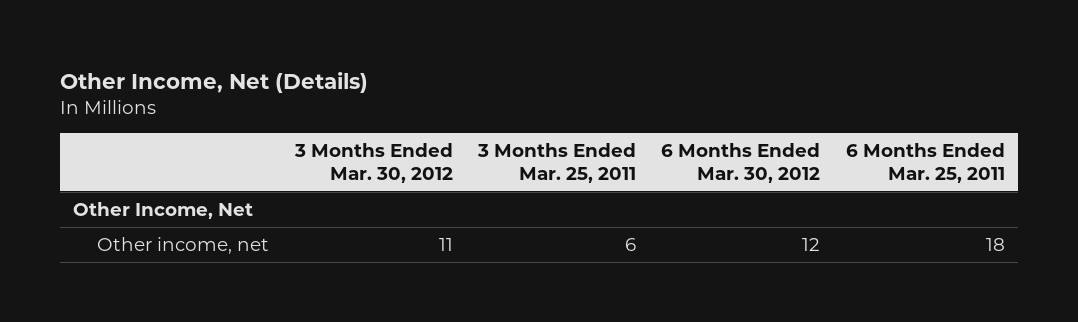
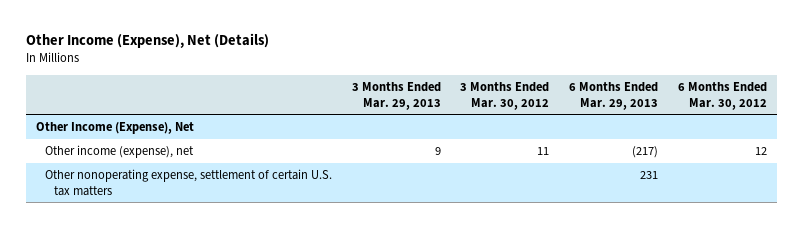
[60,72,369,94] Other Income, Net (Details) -> [25,33,269,49] Other Income (Expense), Net (Details)
[477,143,637,183] 3 Months Ended Mar. 25, 2011 -> none
[845,143,1005,183] 6 Months Ended Mar. 25, 2011 -> none
none -> [351,81,441,110] 3 Months Ended Mar. 29, 2013
none -> [569,81,659,110] 6 Months Ended Mar. 29, 2013
[72,202,253,220] Other Income, Net -> [35,121,194,134] Other Income (Expense), Net
[97,237,270,255] Other income, net -> [44,144,194,158] Other income (expense), net
none -> [44,168,332,196] Other nonoperating expense, settlement of certain U.S. tax matters

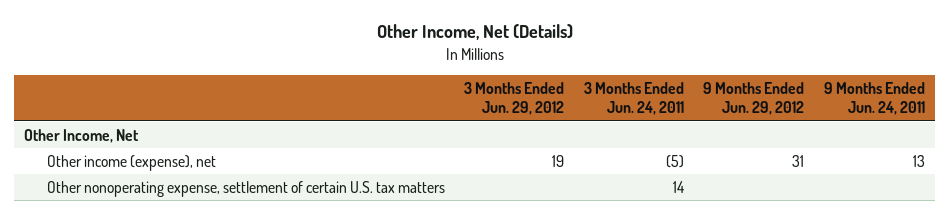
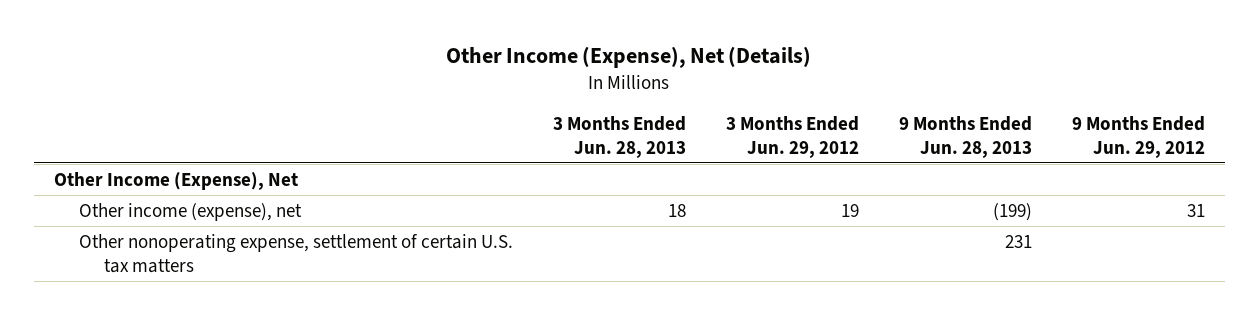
[376,24,573,41] Other Income, Net (Details) -> [446,46,812,69] Other Income (Expense), Net (Details)
[583,81,684,116] 3 Months Ended Jun. 24, 2011 -> none
[824,81,926,116] 9 Months Ended Jun. 24, 2011 -> none
none -> [552,115,686,159] 3 Months Ended Jun. 28, 2013
none -> [898,115,1032,159] 9 Months Ended Jun. 28, 2013
[23,128,139,143] Other Income, Net -> [53,171,298,190] Other Income (Expense), Net

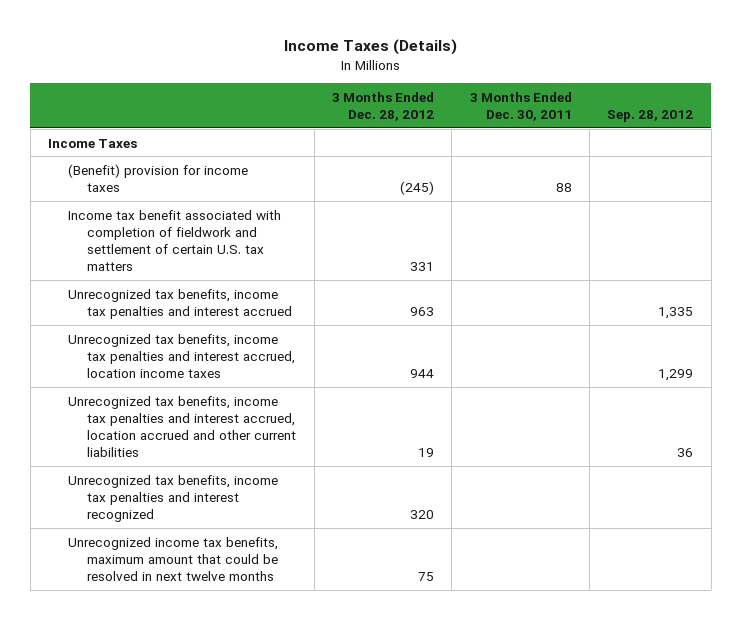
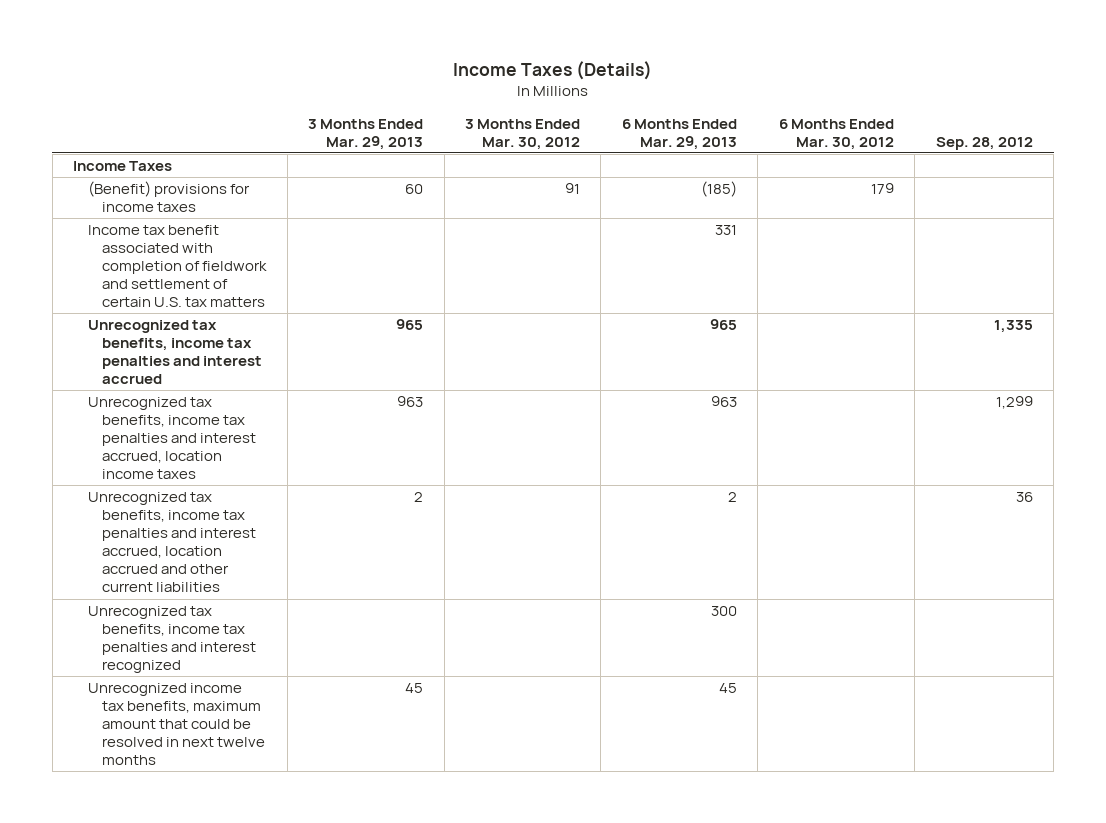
[332,91,435,121] 3 Months Ended Dec. 28, 2012 -> none
[469,91,572,121] 3 Months Ended Dec. 30, 2011 -> none
none -> [308,118,424,150] 3 Months Ended Mar. 29, 2013
none -> [464,118,580,150] 3 Months Ended Mar. 30, 2012
none -> [621,118,737,150] 6 Months Ended Mar. 29, 2013
none -> [778,118,894,150] 6 Months Ended Mar. 30, 2012
[67,163,248,192] (Benefit) provision for income taxes -> [87,181,250,213] (Benefit) provisions for income taxes

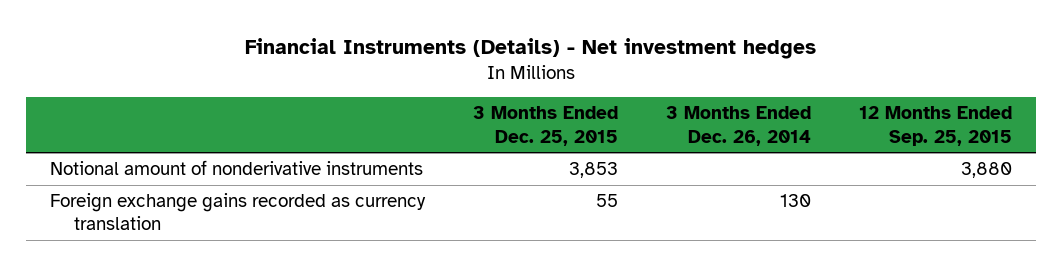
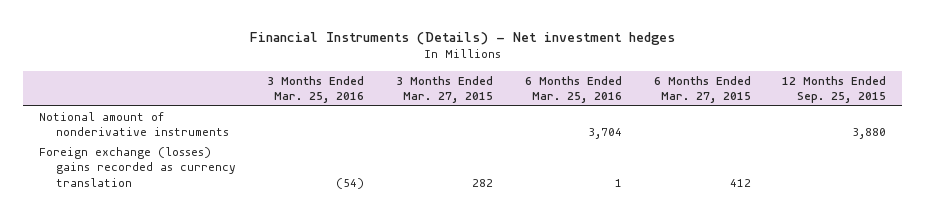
[472,106,618,146] 3 Months Ended Dec. 25, 2015 -> none
[665,106,811,146] 3 Months Ended Dec. 26, 2014 -> none
none -> [267,75,365,104] 3 Months Ended Mar. 25, 2016
none -> [396,75,494,104] 3 Months Ended Mar. 27, 2015
none -> [524,75,622,104] 6 Months Ended Mar. 25, 2016
none -> [653,75,751,104] 6 Months Ended Mar. 27, 2015
[49,193,426,231] Foreign exchange gains recorded as currency translation -> [38,147,236,187] Foreign exchange (losses) gains recorded as currency translation

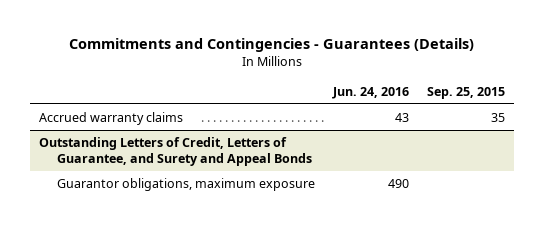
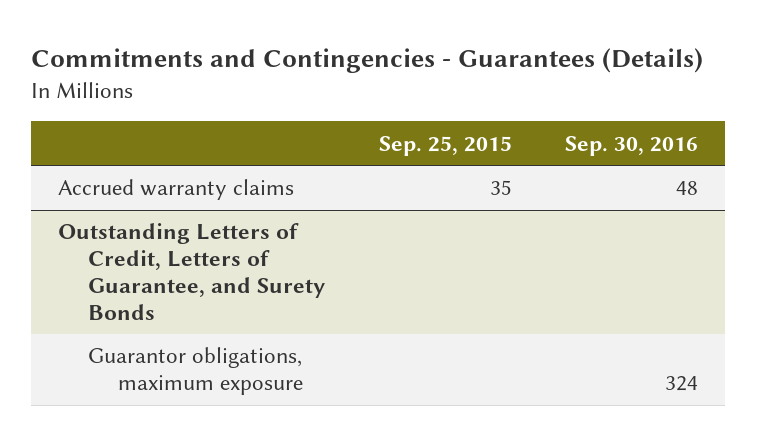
[331,86,409,99] Jun. 24, 2016 -> none
none -> [565,135,699,156] Sep. 30, 2016
[38,136,312,166] Outstanding Letters of Credit, Letters of Guarantee, and Surety and Appeal Bonds -> [58,223,326,321] Outstanding Letters of Credit, Letters of Guarantee, and Surety Bonds

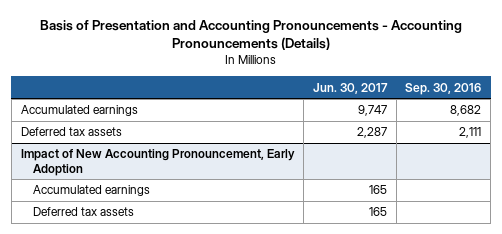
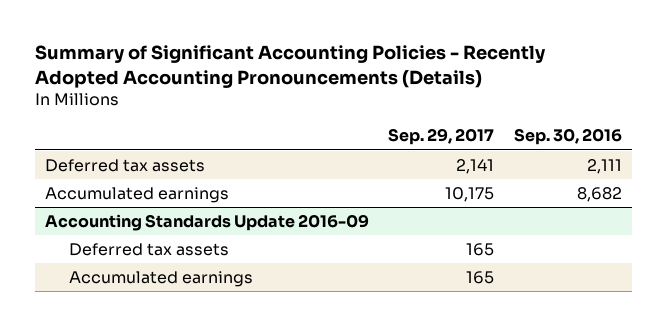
[40,19,463,51] Basis of Presentation and Accounting Pronouncements - Accounting Pronouncements (Details) -> [34,45,546,88] Summary of Significant Accounting Policies - Recently Adopted Accounting Pronouncements (Details)
[312,82,388,94] Jun. 30, 2017 -> none
none -> [388,128,495,146] Sep. 29, 2017
[20,149,295,176] Impact of New Accounting Pronouncement, Early Adoption -> none
[33,185,151,197] Accumulated earnings -> none
[33,207,135,217] Deferred tax assets -> none
[20,105,138,117] Accumulated earnings -> [44,186,229,203] Accumulated earnings
none -> [44,213,369,231] Accounting Standards Update 2016-09
none -> [69,242,230,256] Deferred tax assets
none -> [69,270,254,287] Accumulated earnings

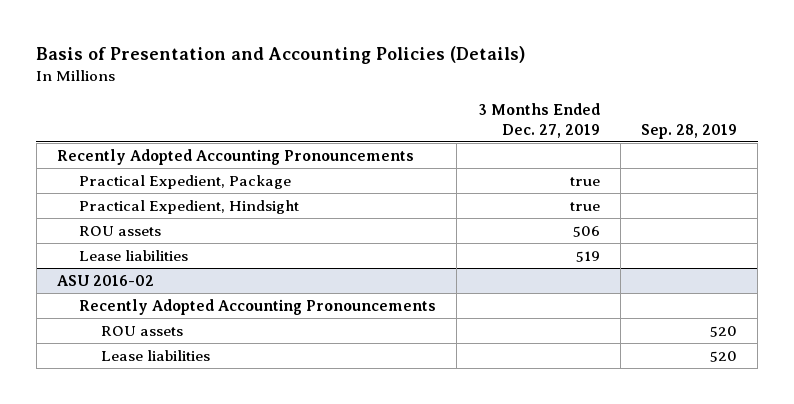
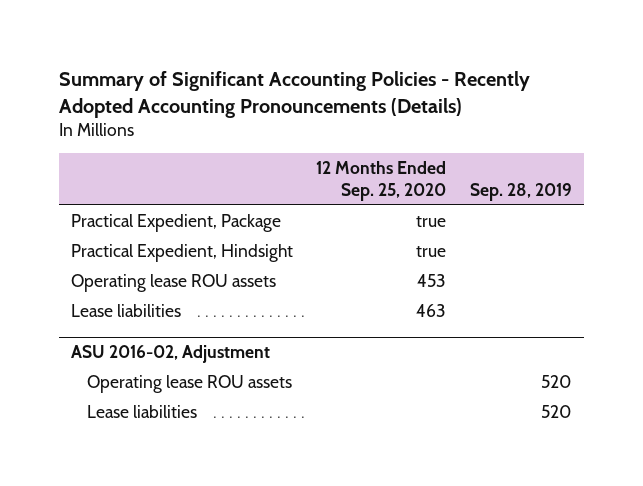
[36,46,526,65] Basis of Presentation and Accounting Policies (Details) -> [59,70,531,118] Summary of Significant Accounting Policies - Recently Adopted Accounting Pronouncements (Details)
[477,102,600,138] 3 Months Ended Dec. 27, 2019 -> none
none -> [316,161,447,202] 12 Months Ended Sep. 25, 2020
[56,149,414,166] Recently Adopted Accounting Pronouncements -> none
[79,226,162,237] ROU assets -> [70,273,276,292] Operating lease ROU assets
[79,299,437,316] Recently Adopted Accounting Pronouncements -> none
[56,275,154,287] ASU 2016-02 -> [70,344,270,363] ASU 2016-02, Adjustment
[101,326,184,337] ROU assets -> [86,374,292,393] Operating lease ROU assets

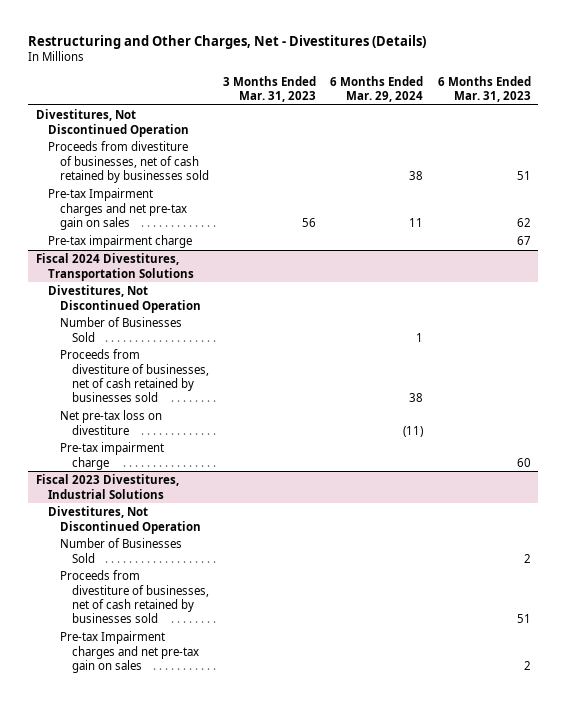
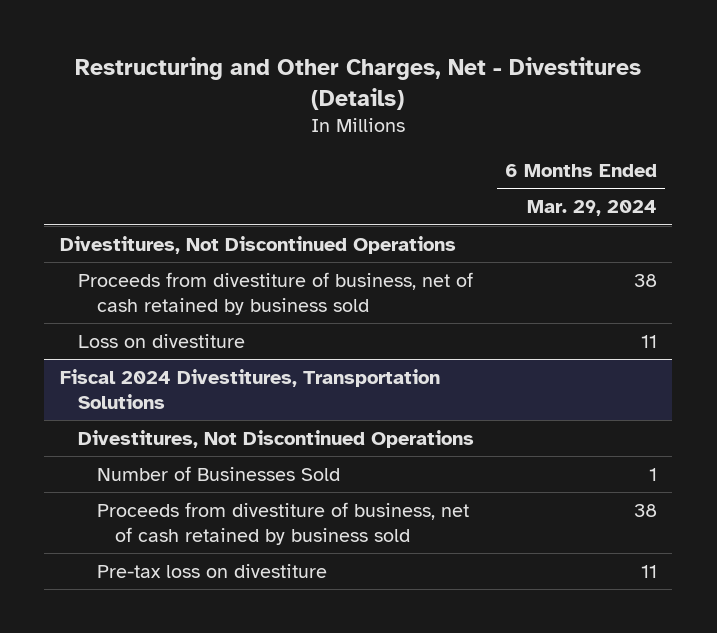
[223,75,317,103] 3 Months Ended Mar. 31, 2023 -> none
[437,75,531,103] 6 Months Ended Mar. 31, 2023 -> none
[47,235,192,249] Pre-tax impairment charge -> none
[35,109,189,137] Divestitures, Not Discontinued Operation -> [59,235,456,254] Divestitures, Not Discontinued Operations
[47,141,209,183] Proceeds from divestiture of businesses, net of cash retained by businesses sold -> [78,271,474,315] Proceeds from divestiture of business, net of cash retained by business sold
[47,188,187,230] Pre-tax Impairment charges and net pre-tax gain on sales -> [78,333,246,348] Loss on divestiture
[47,285,201,313] Divestitures, Not Discontinued Operation -> [78,429,475,448] Divestitures, Not Discontinued Operations
[59,442,164,470] Pre-tax impairment charge -> none
[35,474,179,499] Fiscal 2023 Divestitures, Industrial Solutions -> none
[47,506,201,534] Divestitures, Not Discontinued Operation -> none
[59,538,182,563] Number of Businesses Sold -> none
[59,570,209,624] Proceeds from divestiture of businesses, net of cash retained by businesses sold -> none
[59,631,199,673] Pre-tax Impairment charges and net pre-tax gain on sales -> none
[59,349,209,403] Proceeds from divestiture of businesses, net of cash retained by businesses sold -> [96,501,469,545] Proceeds from divestiture of business, net of cash retained by business sold
[59,410,162,435] Net pre-tax loss on divestiture -> [96,563,327,578] Pre-tax loss on divestiture
[403,425,424,437] (11) -> [640,564,657,578] 11

